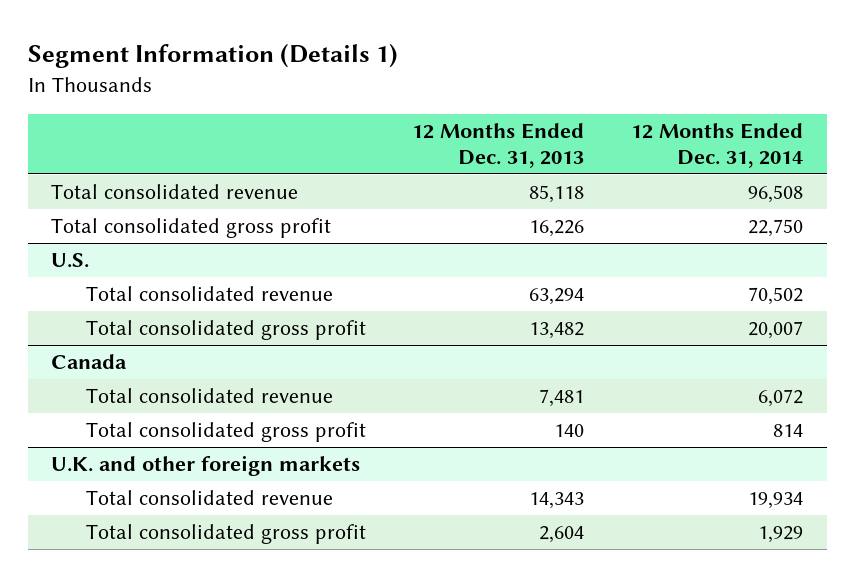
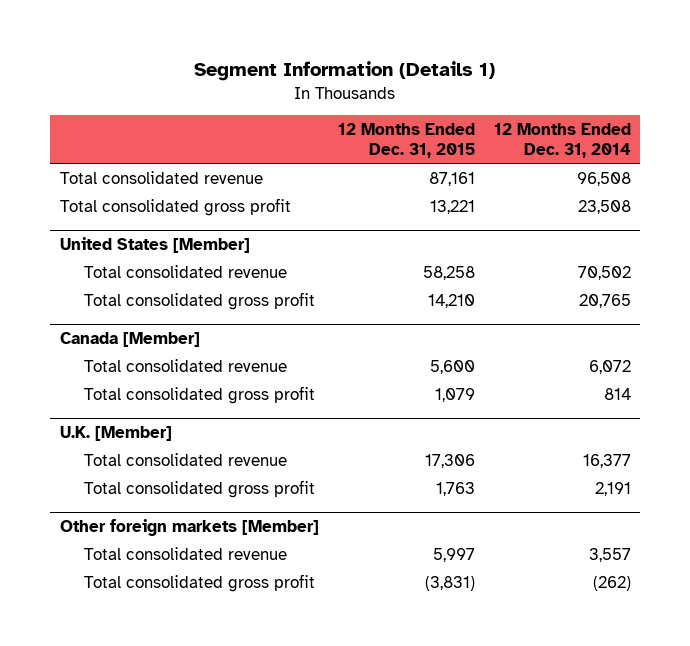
[412,123,585,168] 12 Months Ended Dec. 31, 2013 -> none
none -> [337,123,475,159] 12 Months Ended Dec. 31, 2015
[748,219,804,238] 22,750 -> [577,199,631,214] 23,508
[51,253,90,269] U.S. -> [59,236,250,253] United States [Member]
[748,321,804,340] 20,007 -> [578,293,631,308] 20,765
[51,354,128,370] Canada -> [59,331,200,347] Canada [Member]
[51,455,361,477] U.K. and other foreign markets -> none
none -> [59,425,172,441] U.K. [Member]
[748,492,804,510] 19,934 -> [582,453,631,468] 16,377
[758,526,804,544] 1,929 -> [594,481,631,496] 2,191
none -> [59,518,319,536] Other foreign markets [Member]
none -> [83,546,287,560] Total consolidated revenue
none -> [83,573,315,592] Total consolidated gross profit

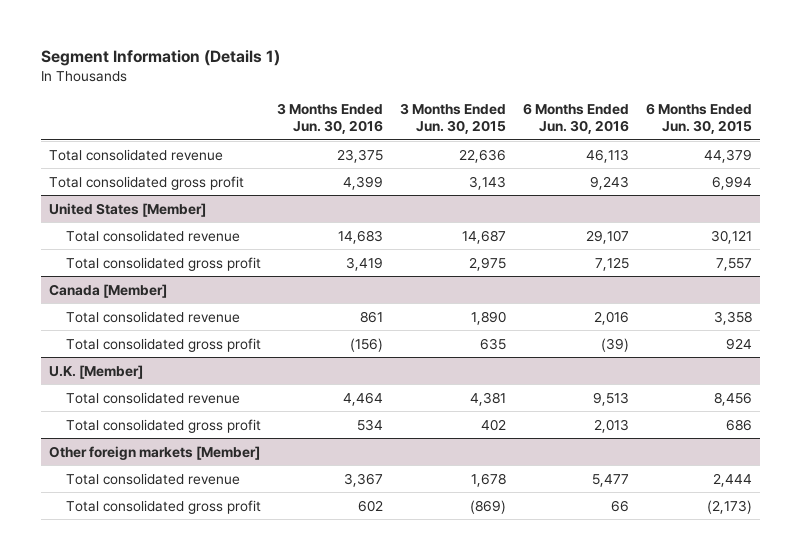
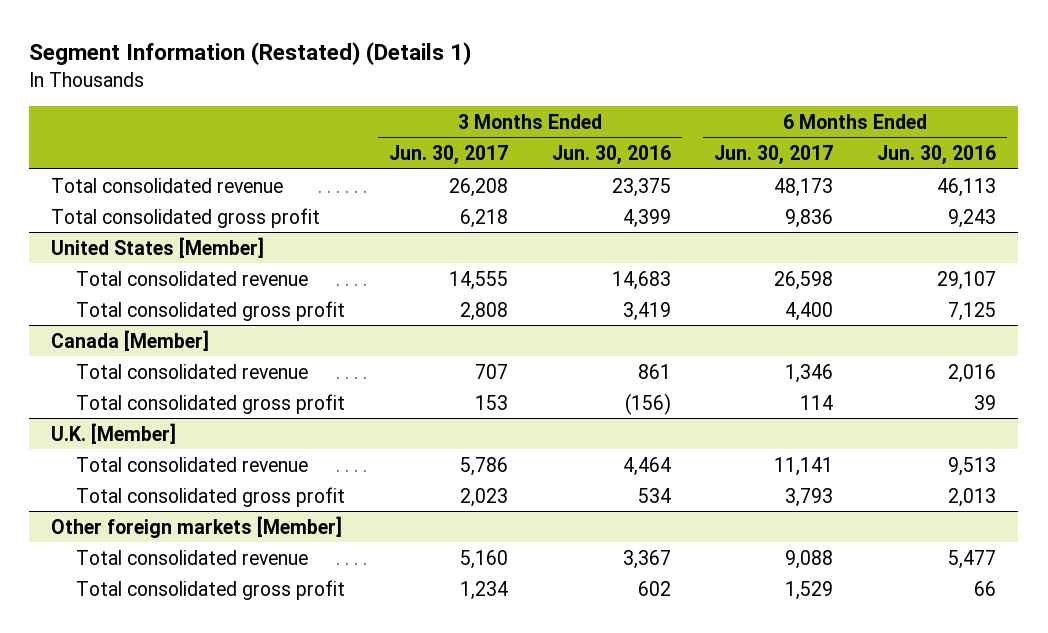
[40,50,280,67] Segment Information (Details 1) -> [29,41,472,65] Segment Information (Restated) (Details 1)
[400,102,507,135] 3 Months Ended Jun. 30, 2015 -> none
[645,102,752,135] 6 Months Ended Jun. 30, 2015 -> none
none -> [388,145,508,166] Jun. 30, 2017
none -> [714,145,834,166] Jun. 30, 2017
[600,337,629,352] (39) -> [974,394,997,410] 39

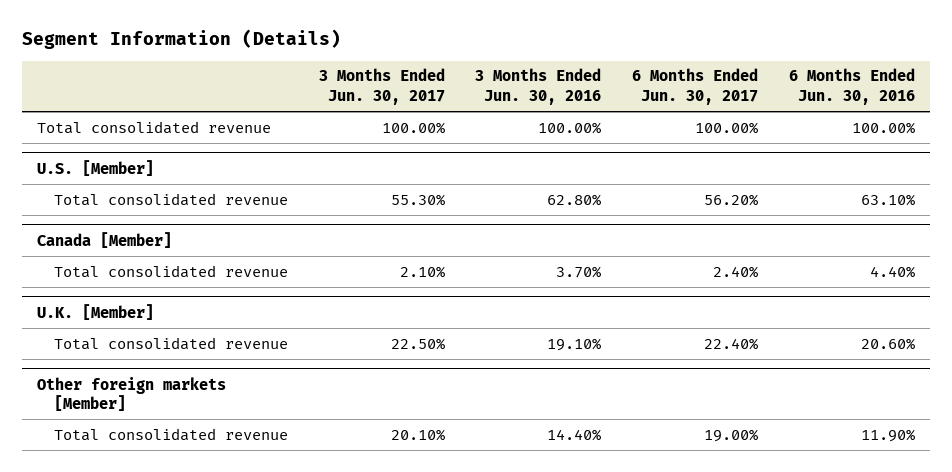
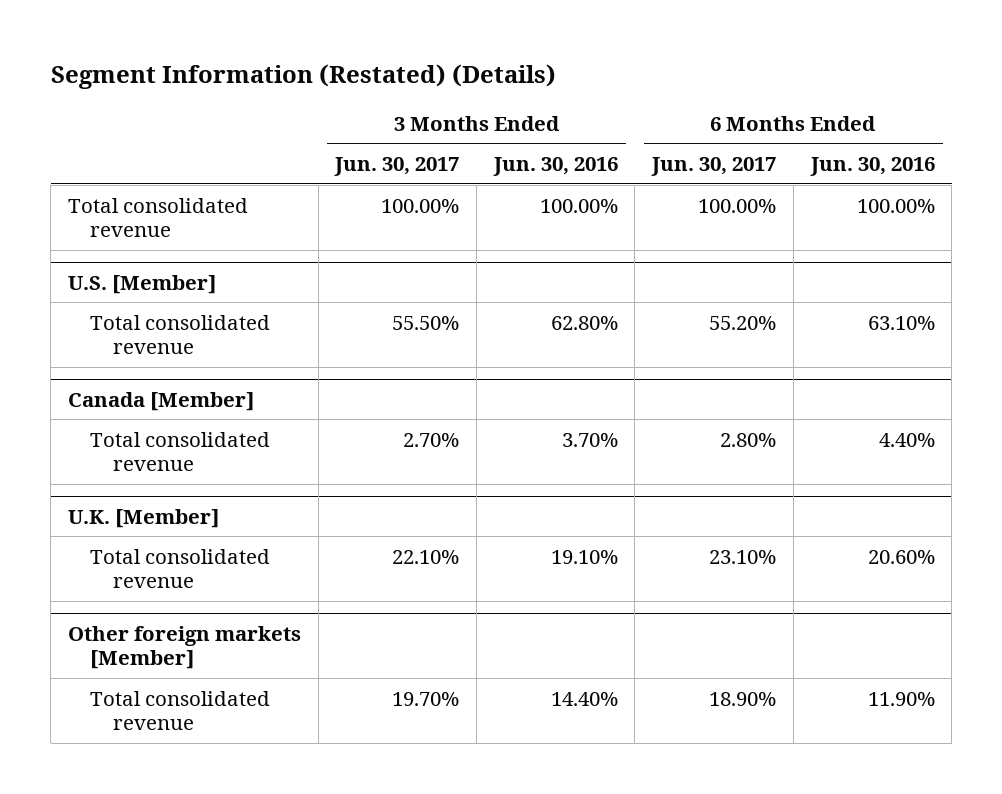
[21,29,341,50] Segment Information (Details) -> [50,63,556,89] Segment Information (Restated) (Details)
[390,193,445,206] 55.30% -> [392,315,460,330] 55.50%
[704,193,759,206] 56.20% -> [709,315,777,330] 55.20%
[399,265,445,278] 2.10% -> [403,432,460,447] 2.70%
[713,265,759,278] 2.40% -> [720,432,777,447] 2.80%
[390,337,445,350] 22.50% -> [392,549,460,564] 22.10%
[704,337,759,350] 22.40% -> [709,549,777,564] 23.10%
[390,428,445,441] 20.10% -> [392,691,460,706] 19.70%
[704,428,759,442] 19.00% -> [709,691,777,706] 18.90%

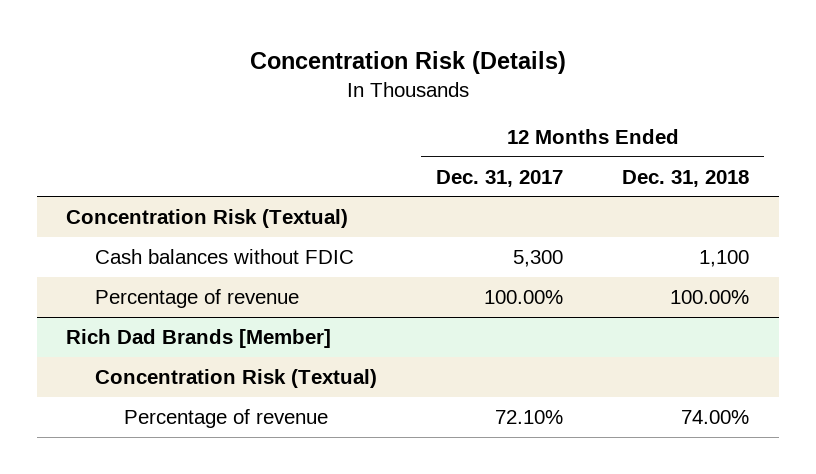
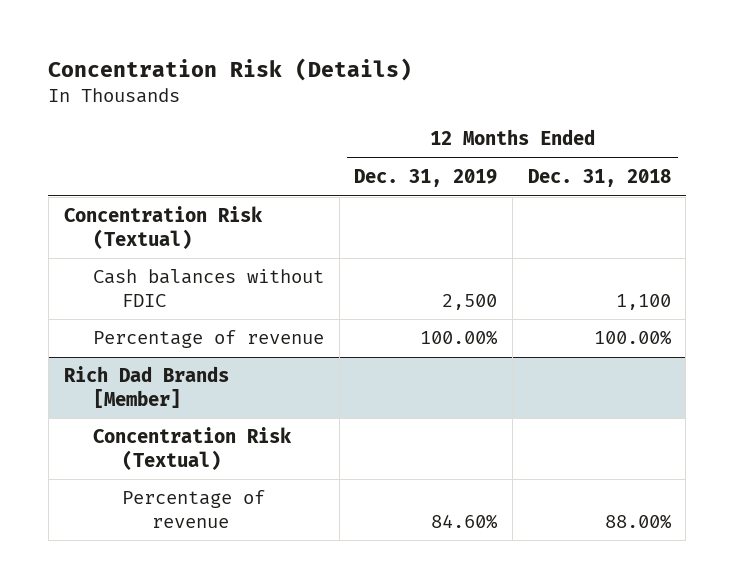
[436,169,564,187] Dec. 31, 2017 -> none
none -> [354,169,498,188] Dec. 31, 2019
[681,409,750,424] 74.00% -> [604,513,672,529] 88.00%

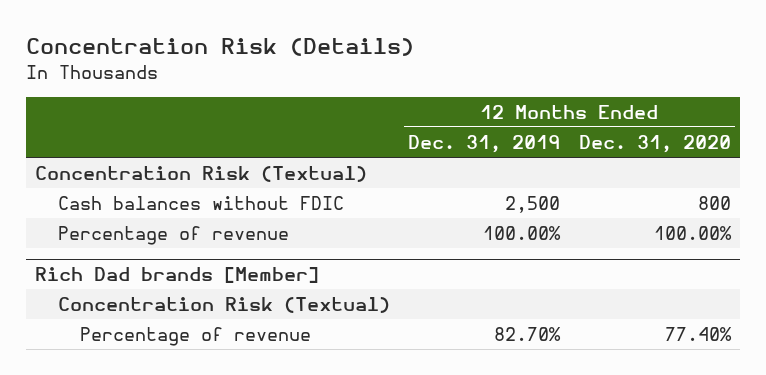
[527,169,671,188] Dec. 31, 2018 -> none
none -> [578,134,731,153] Dec. 31, 2020
[63,366,229,408] Rich Dad Brands [Member] -> [35,267,320,284] Rich Dad brands [Member]
[431,513,499,529] 84.60% -> [494,326,562,341] 82.70%

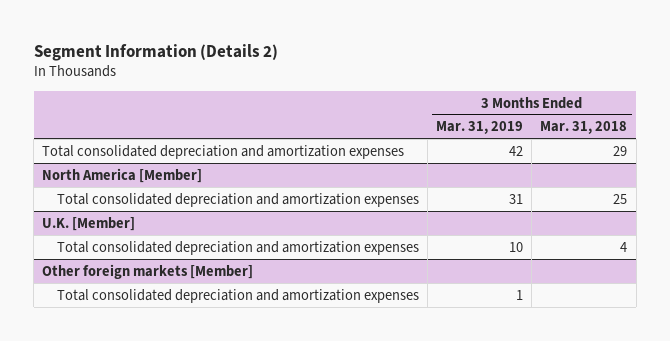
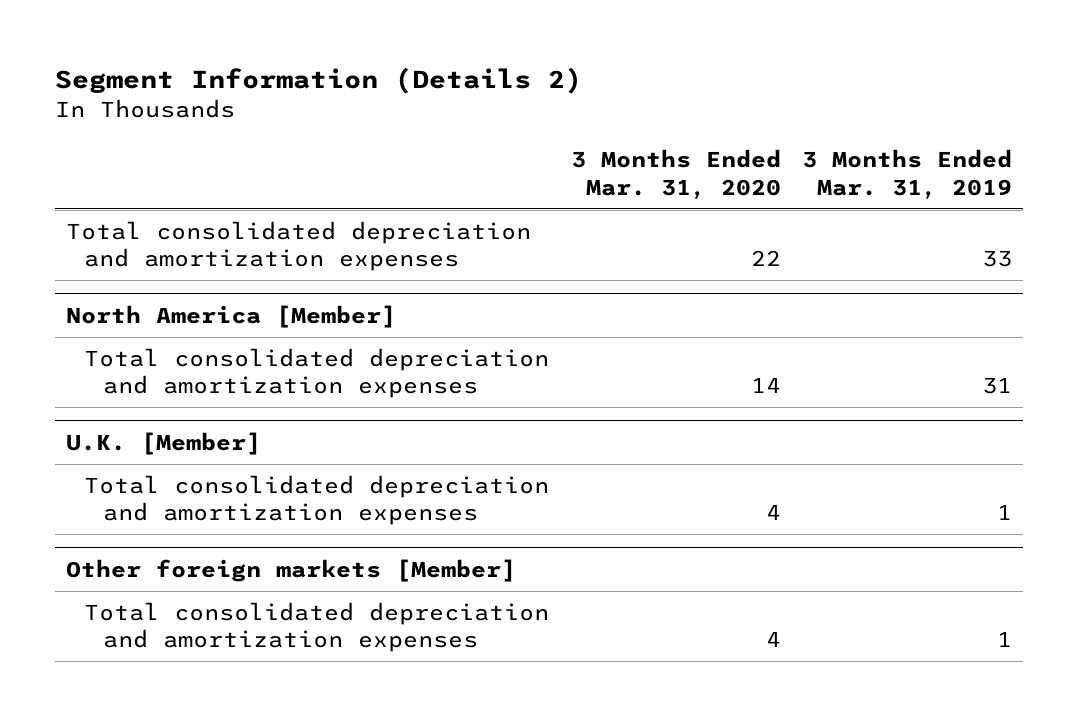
[540,121,628,135] Mar. 31, 2018 -> none
none -> [570,149,781,199] 3 Months Ended Mar. 31, 2020
[509,145,524,156] 42 -> [982,250,1013,268] 33
[509,241,524,252] 10 -> [997,504,1013,521] 1

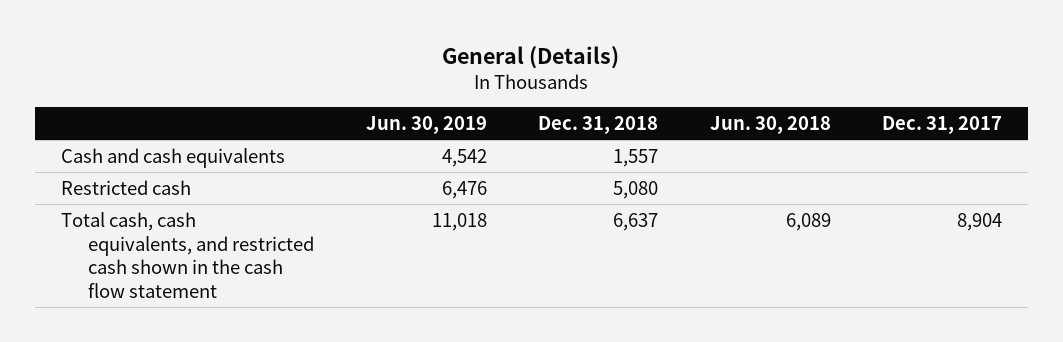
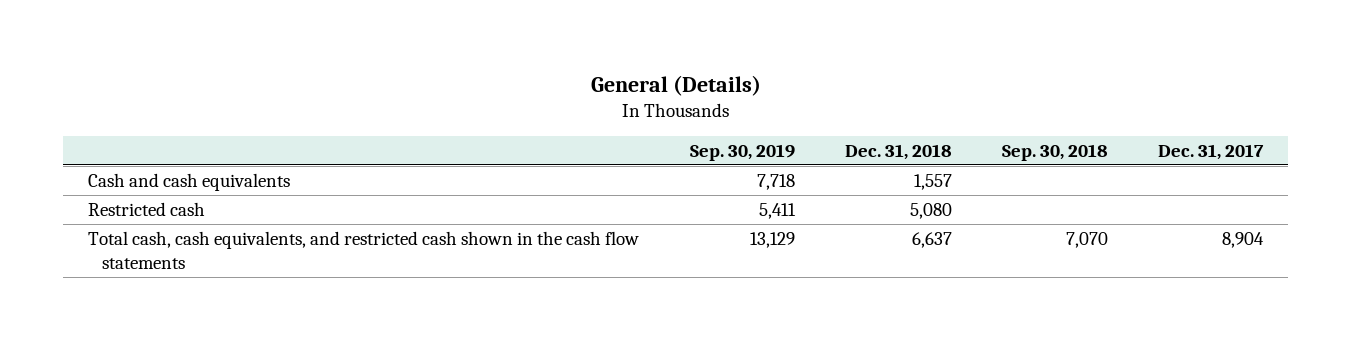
[365,115,487,134] Jun. 30, 2019 -> none
[709,115,831,134] Jun. 30, 2018 -> none
none -> [689,143,795,161] Sep. 30, 2019
none -> [1001,143,1108,161] Sep. 30, 2018
[60,211,315,298] Total cash, cash equivalents, and restricted cash shown in the cash flow statement -> [88,230,640,269] Total cash, cash equivalents, and restricted cash shown in the cash flow statements

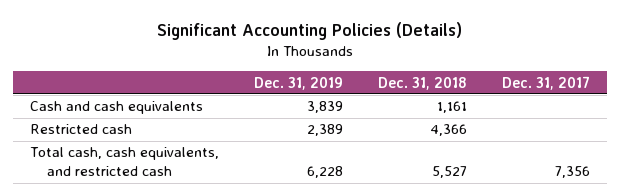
[590,75,761,97] General (Details) -> [157,22,463,41] Significant Accounting Policies (Details)
[689,143,795,161] Sep. 30, 2019 -> none
[1001,143,1108,161] Sep. 30, 2018 -> none
none -> [254,76,344,90] Dec. 31, 2019
[913,173,952,190] 1,557 -> [436,101,467,114] 1,161
[909,202,952,219] 5,080 -> [429,124,467,137] 4,366
[88,230,640,269] Total cash, cash equivalents, and restricted cash shown in the cash flow statements -> [30,147,220,177] Total cash, cash equivalents, and restricted cash
[911,231,952,248] 6,637 -> [431,166,467,179] 5,527
[1221,231,1264,248] 8,904 -> [554,166,590,179] 7,356

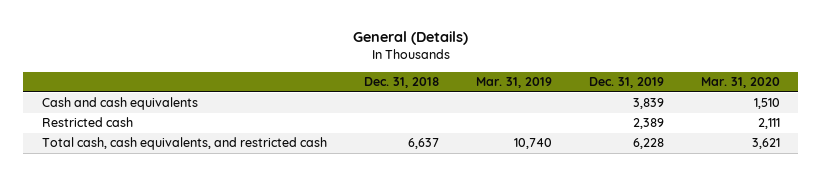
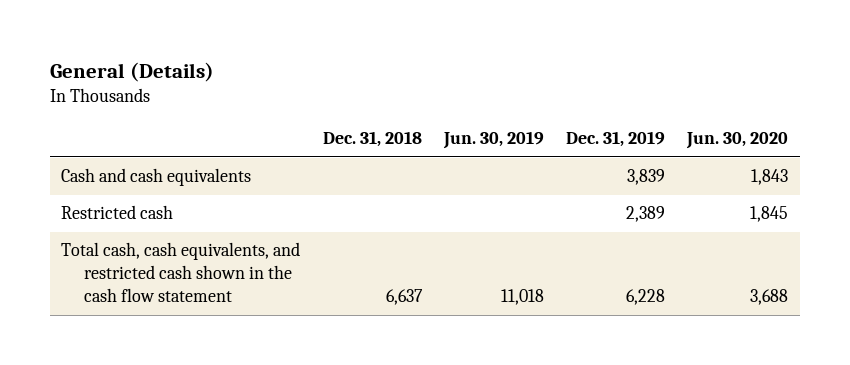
[475,77,552,89] Mar. 31, 2019 -> none
[700,77,780,89] Mar. 31, 2020 -> none
none -> [442,131,544,150] Jun. 30, 2019
none -> [686,132,789,150] Jun. 30, 2020
[41,137,327,151] Total cash, cash equivalents, and restricted cash -> [61,242,301,303] Total cash, cash equivalents, and restricted cash shown in the cash flow statement

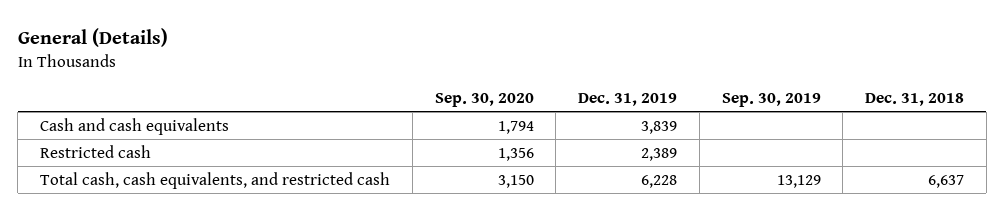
[442,131,544,150] Jun. 30, 2019 -> none
[686,132,789,150] Jun. 30, 2020 -> none
none -> [434,92,534,107] Sep. 30, 2020
none -> [721,92,821,107] Sep. 30, 2019
[61,242,301,303] Total cash, cash equivalents, and restricted cash shown in the cash flow statement -> [40,171,391,189] Total cash, cash equivalents, and restricted cash

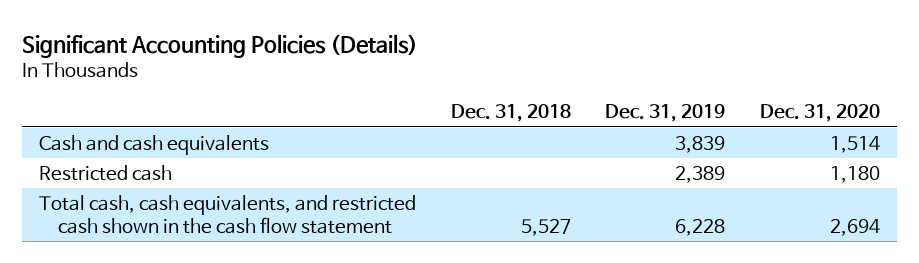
[17,28,168,48] General (Details) -> [21,33,418,58] Significant Accounting Policies (Details)
[434,92,534,107] Sep. 30, 2020 -> none
[721,92,821,107] Sep. 30, 2019 -> none
none -> [759,104,880,123] Dec. 31, 2020
[40,171,391,189] Total cash, cash equivalents, and restricted cash -> [39,195,417,234] Total cash, cash equivalents, and restricted cash shown in the cash flow statement
[928,174,965,188] 6,637 -> [520,218,571,236] 5,527

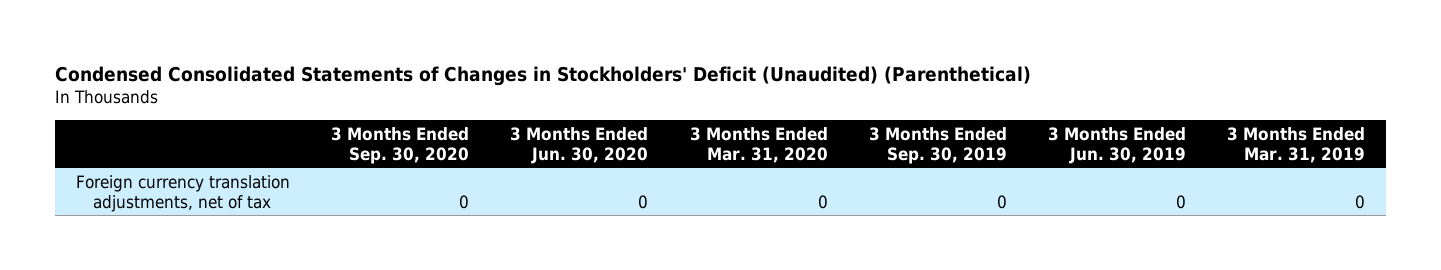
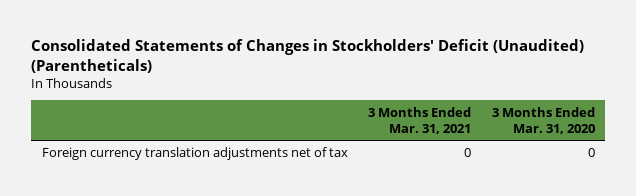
[55,66,1032,87] Condensed Consolidated Statements of Changes in Stockholders' Deficit (Unaudited) (Parenthetical) -> [31,38,585,73] Consolidated Statements of Changes in Stockholders' Deficit (Unaudited) (Parentheticals)
[331,126,470,164] 3 Months Ended Sep. 30, 2020 -> none
[510,126,649,164] 3 Months Ended Jun. 30, 2020 -> none
[868,126,1007,164] 3 Months Ended Sep. 30, 2019 -> none
[1048,126,1187,164] 3 Months Ended Jun. 30, 2019 -> none
[1227,126,1366,163] 3 Months Ended Mar. 31, 2019 -> none
none -> [368,106,472,134] 3 Months Ended Mar. 31, 2021
[76,174,291,212] Foreign currency translation adjustments, net of tax -> [41,147,348,161] Foreign currency translation adjustments net of tax

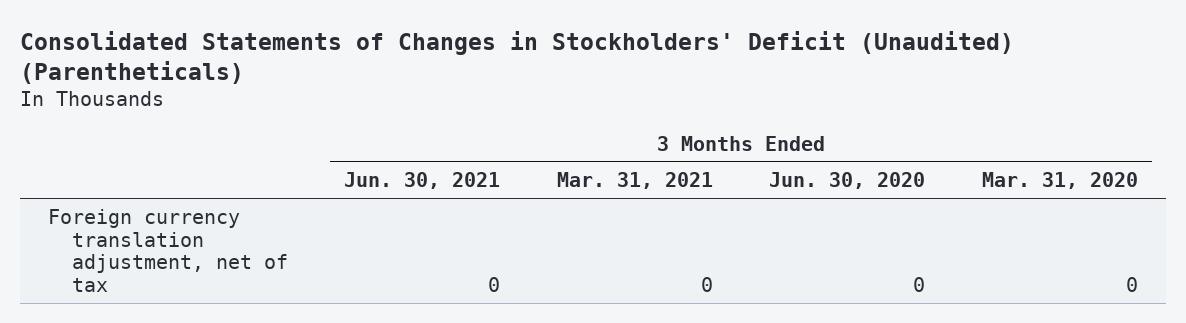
none -> [344,172,501,190] Jun. 30, 2021
none -> [769,172,926,190] Jun. 30, 2020
[41,147,348,161] Foreign currency translation adjustments net of tax -> [48,209,288,292] Foreign currency translation adjustment, net of tax

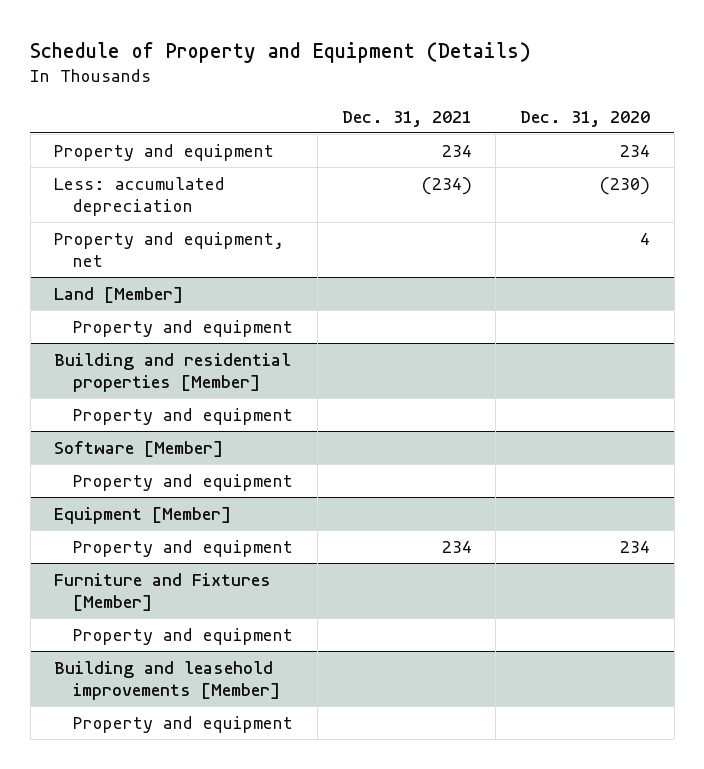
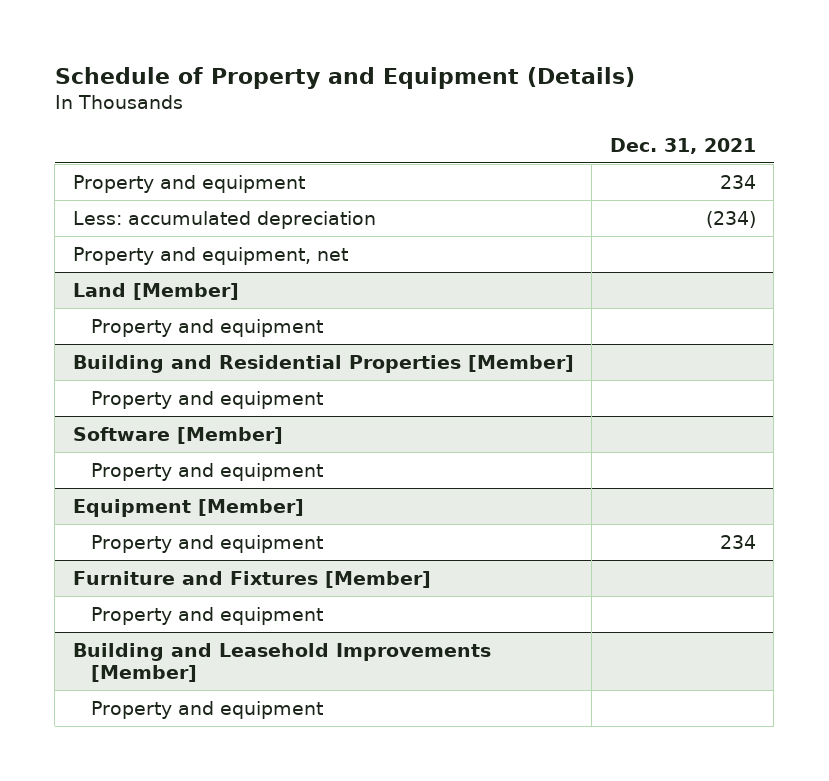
[519,110,650,127] Dec. 31, 2020 -> none
[54,352,292,392] Building and residential properties [Member] -> [72,354,574,373] Building and Residential Properties [Member]
[54,660,281,700] Building and leasehold improvements [Member] -> [72,642,491,682] Building and Leasehold Improvements [Member]

